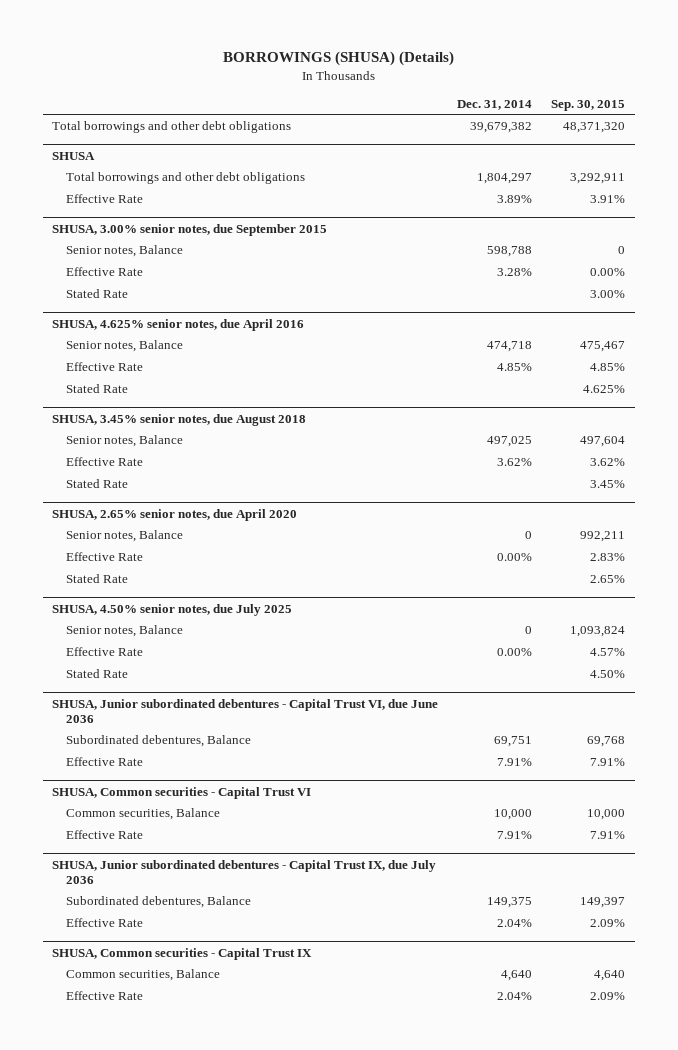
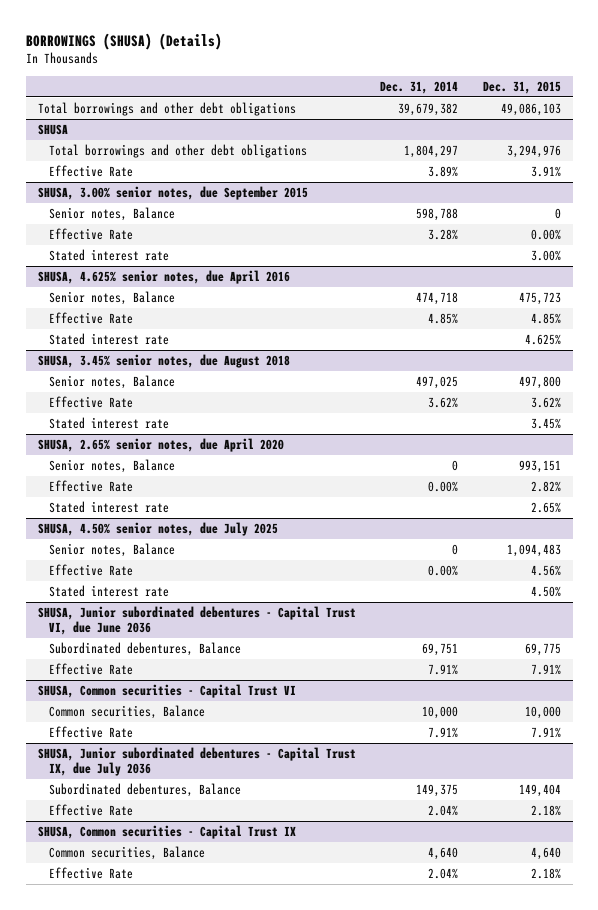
[551,99,626,111] Sep. 30, 2015 -> none
none -> [482,81,561,95] Dec. 31, 2015
[65,289,128,299] Stated Rate -> [48,248,169,261] Stated interest rate
[65,384,128,394] Stated Rate -> [48,332,169,345] Stated interest rate
[65,479,128,489] Stated Rate -> [48,416,169,429] Stated interest rate
[65,574,128,584] Stated Rate -> [48,500,169,513] Stated interest rate
[65,669,128,679] Stated Rate -> [48,584,169,597] Stated interest rate

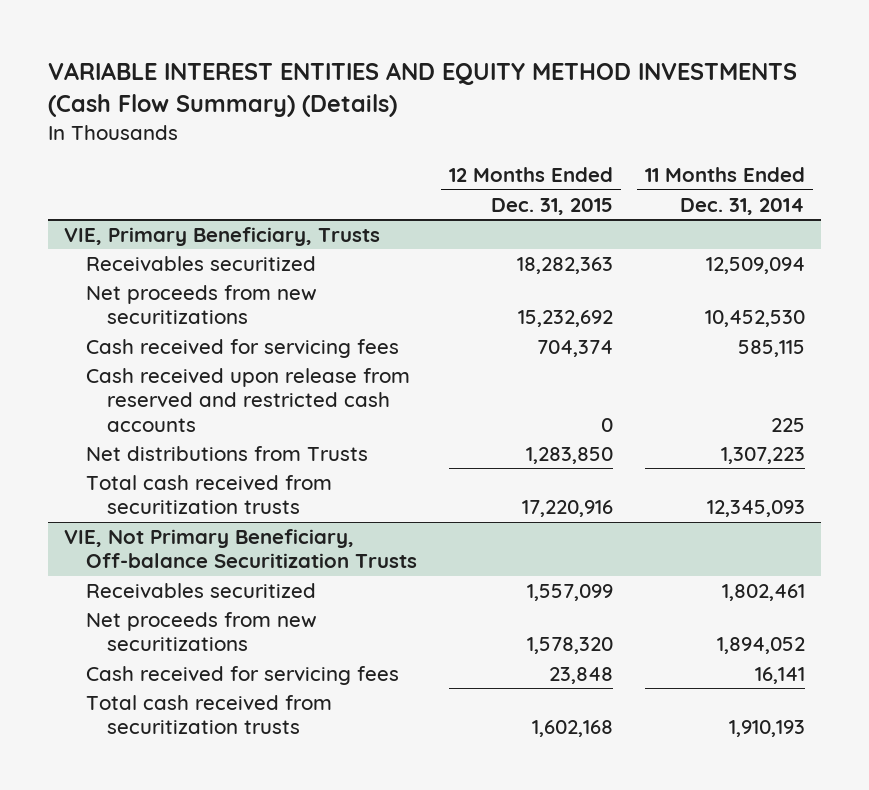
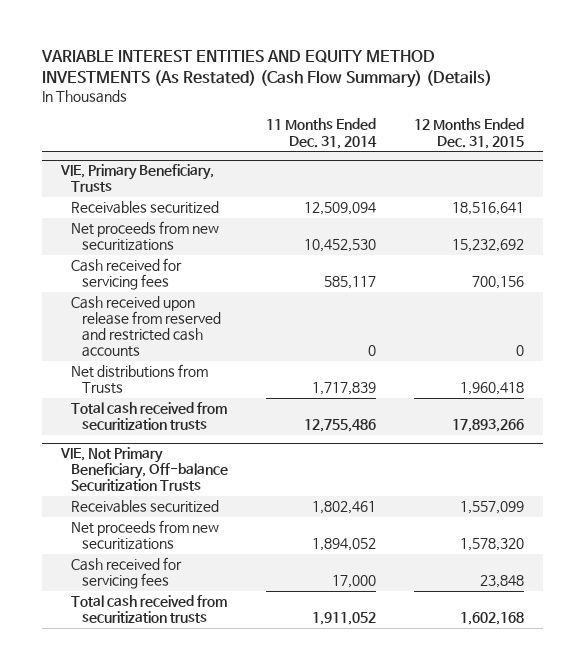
[48,62,798,118] VARIABLE INTEREST ENTITIES AND EQUITY METHOD INVESTMENTS (Cash Flow Summary) (Details) -> [40,50,492,89] VARIABLE INTEREST ENTITIES AND EQUITY METHOD INVESTMENTS (As Restated) (Cash Flow Summary) (Details)
[516,256,613,274] 18,282,363 -> [451,202,524,216] 18,516,641
[536,339,613,357] 704,374 -> [471,276,524,290] 700,156
[737,339,805,357] 585,115 -> [323,276,376,290] 585,117
[770,417,805,432] 225 -> [367,345,376,357] 0
[525,446,613,464] 1,283,850 -> [459,382,524,396] 1,960,418
[720,446,805,464] 1,307,223 -> [311,382,376,396] 1,717,839
[521,500,613,518] 17,220,916 -> [451,419,524,433] 17,893,266
[706,500,805,518] 12,345,093 -> [303,419,376,433] 12,755,486
[754,666,805,684] 16,141 -> [331,575,376,589] 17,000
[728,720,805,738] 1,910,193 -> [311,612,376,626] 1,911,052

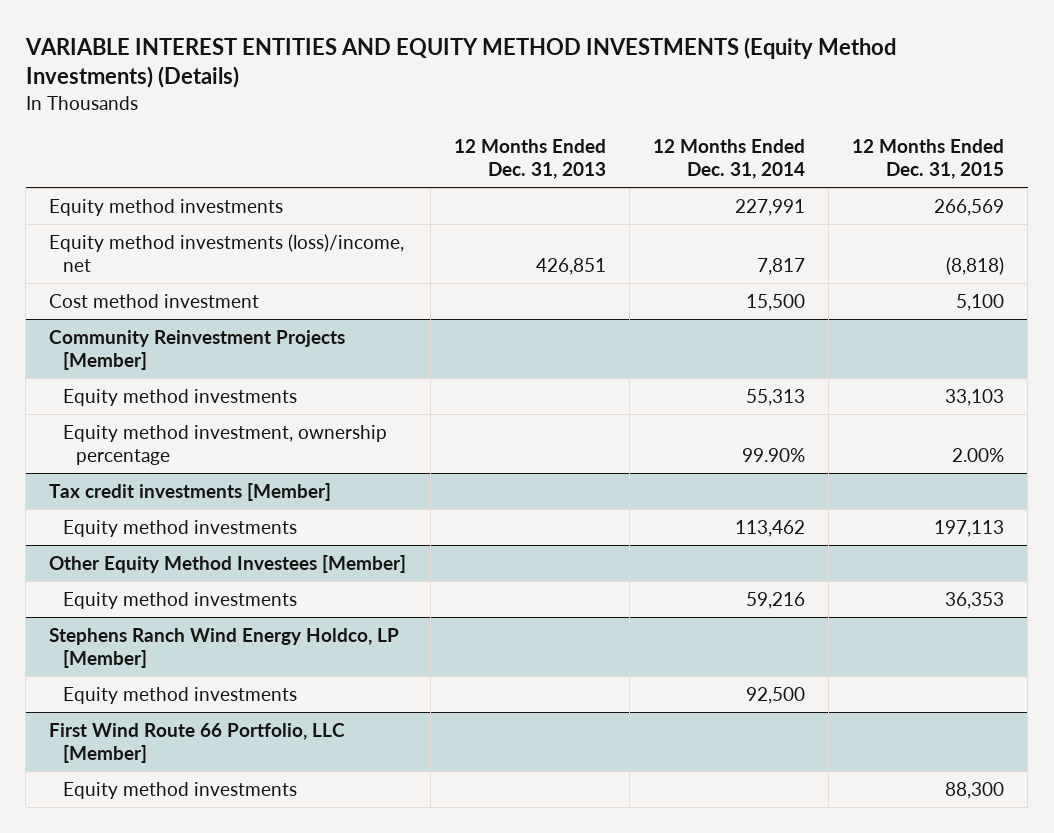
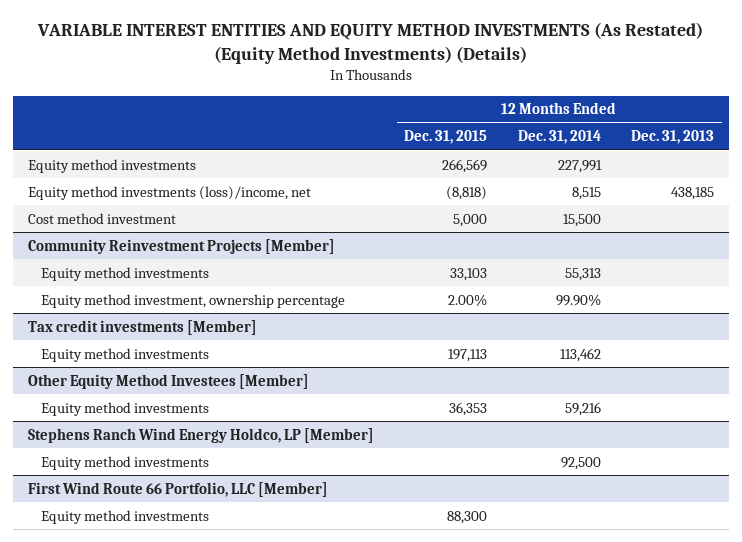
[24,37,896,89] VARIABLE INTEREST ENTITIES AND EQUITY METHOD INVESTMENTS (Equity Method Investments) (Details) -> [37,22,704,64] VARIABLE INTEREST ENTITIES AND EQUITY METHOD INVESTMENTS (As Restated) (Equity Method Investments) (Details)
[535,257,606,275] 426,851 -> [671,186,715,200] 438,185
[756,257,805,275] 7,817 -> [571,186,601,200] 8,515
[956,293,1005,311] 5,100 -> [453,213,488,227] 5,000

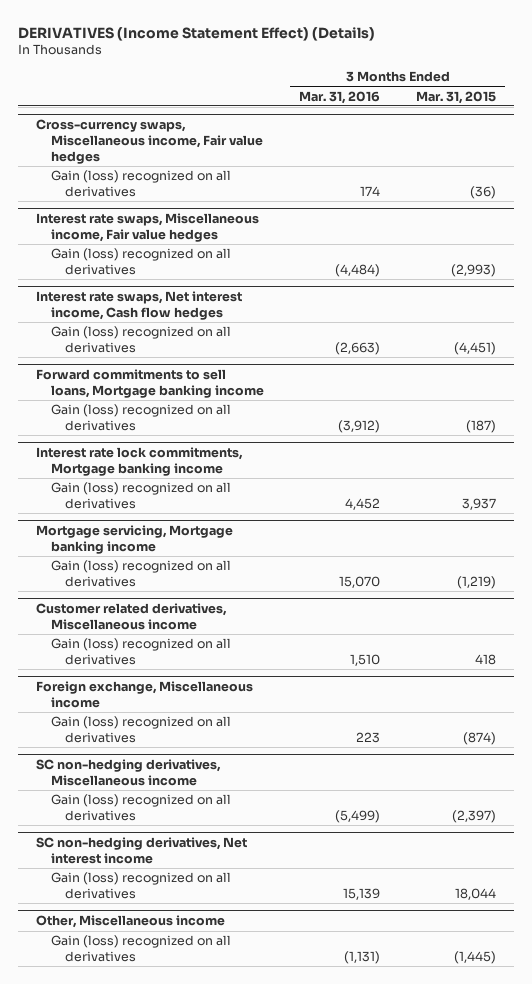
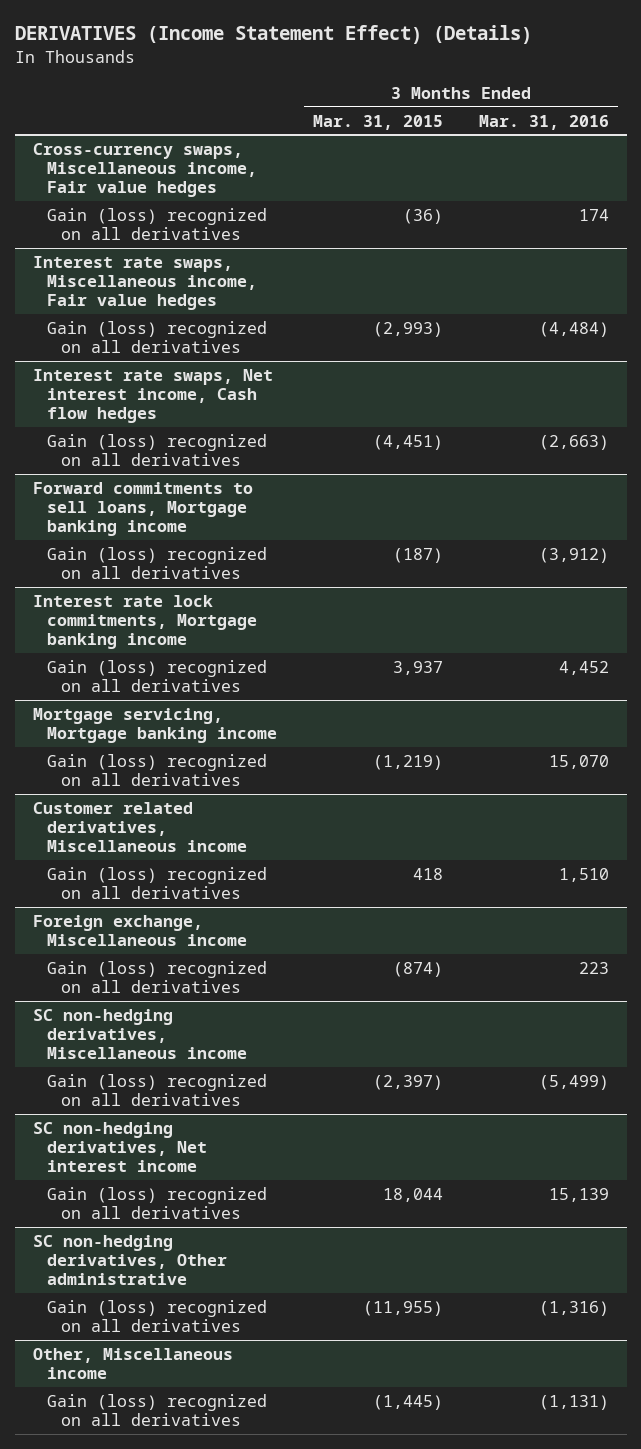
none -> [32,1234,228,1286] SC non-hedging derivatives, Other administrative
none -> [47,1299,268,1333] Gain (loss) recognized on all derivatives

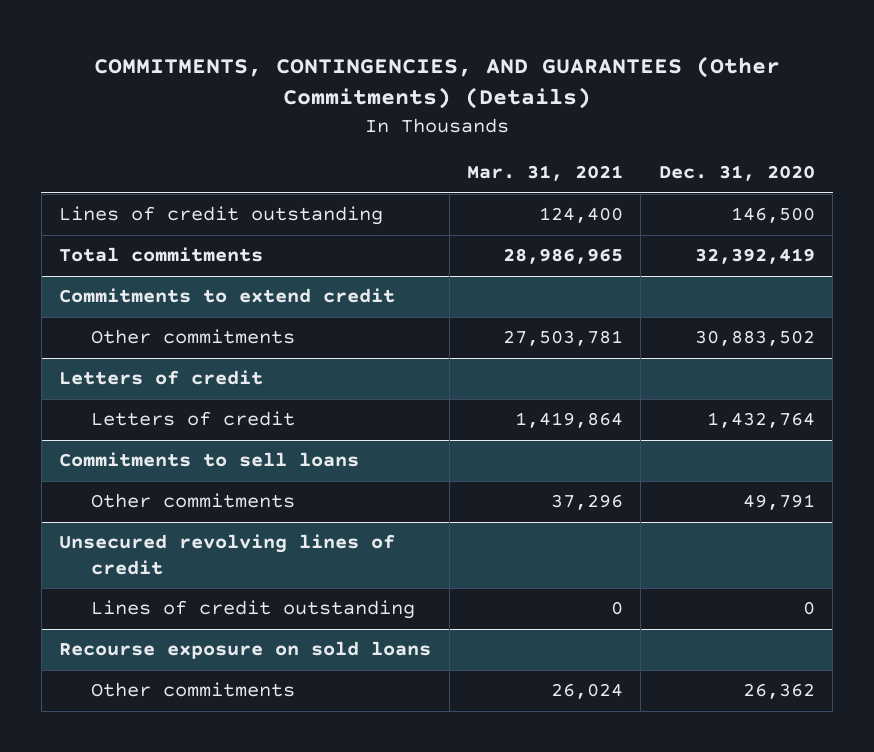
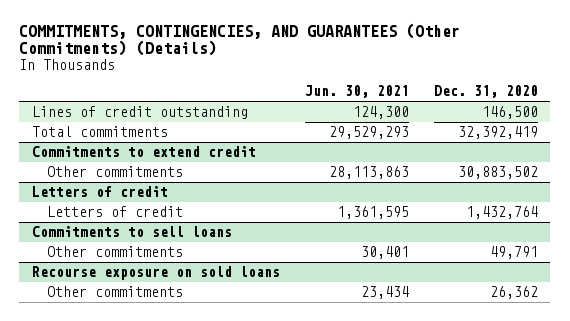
[467,165,624,182] Mar. 31, 2021 -> none
none -> [304,85,409,99] Jun. 30, 2021
[59,534,396,576] Unsecured revolving lines of credit -> none
[90,600,415,620] Lines of credit outstanding -> none

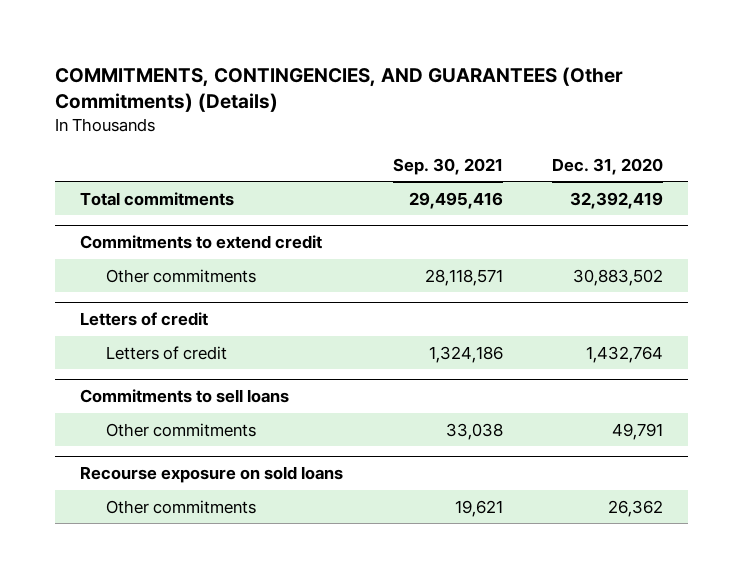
[304,85,409,99] Jun. 30, 2021 -> none
none -> [392,157,503,175] Sep. 30, 2021
[31,106,248,120] Lines of credit outstanding -> none

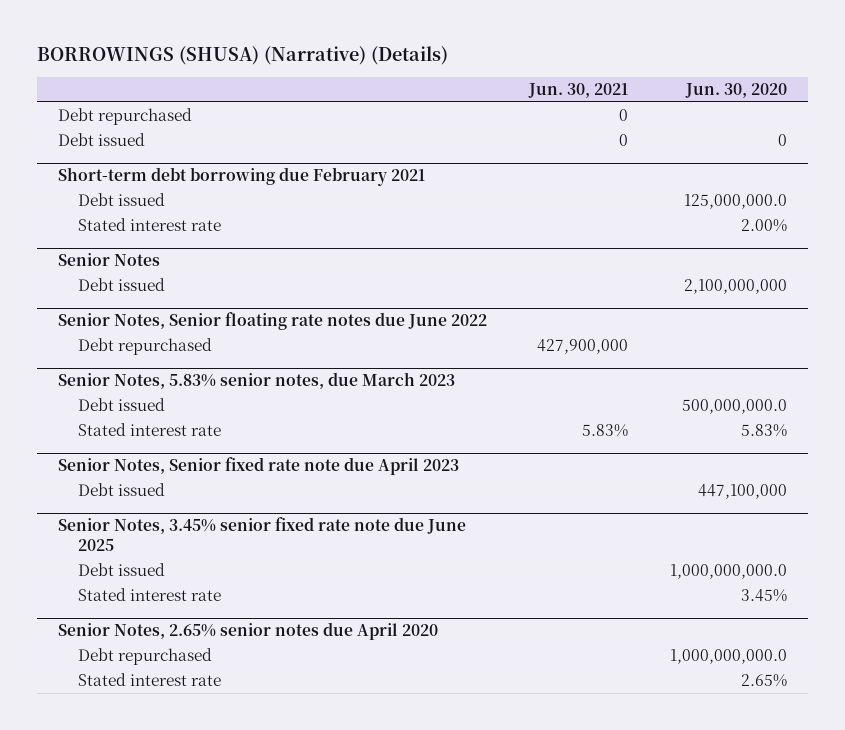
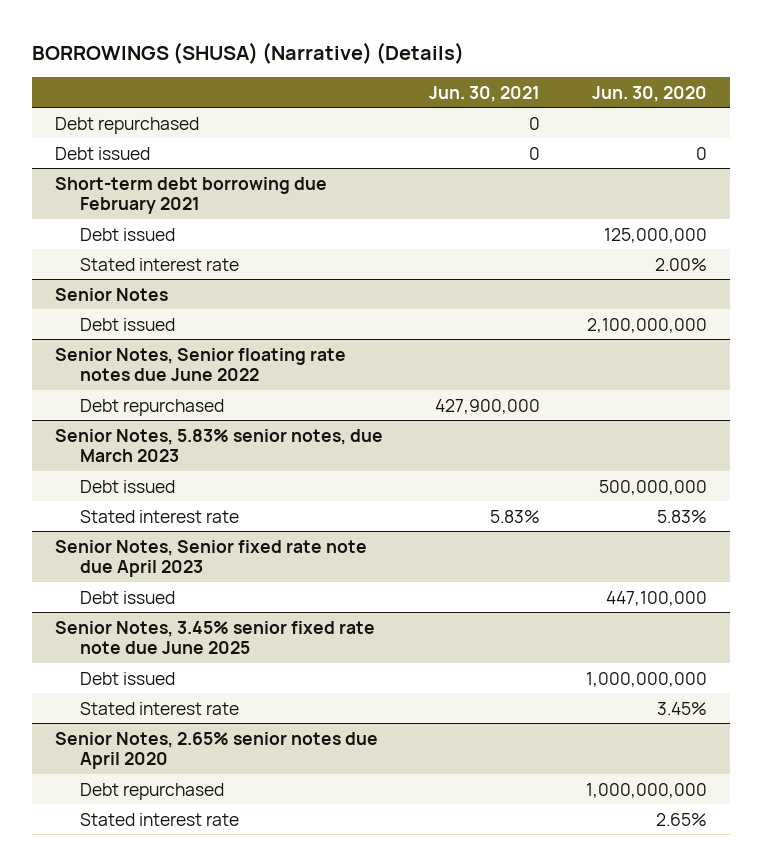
[683,194,787,210] 125,000,000.0 -> [603,227,707,243] 125,000,000
[681,399,787,415] 500,000,000.0 -> [598,479,707,495] 500,000,000
[669,564,787,580] 1,000,000,000.0 -> [585,671,707,687] 1,000,000,000
[669,649,787,665] 1,000,000,000.0 -> [585,782,707,798] 1,000,000,000

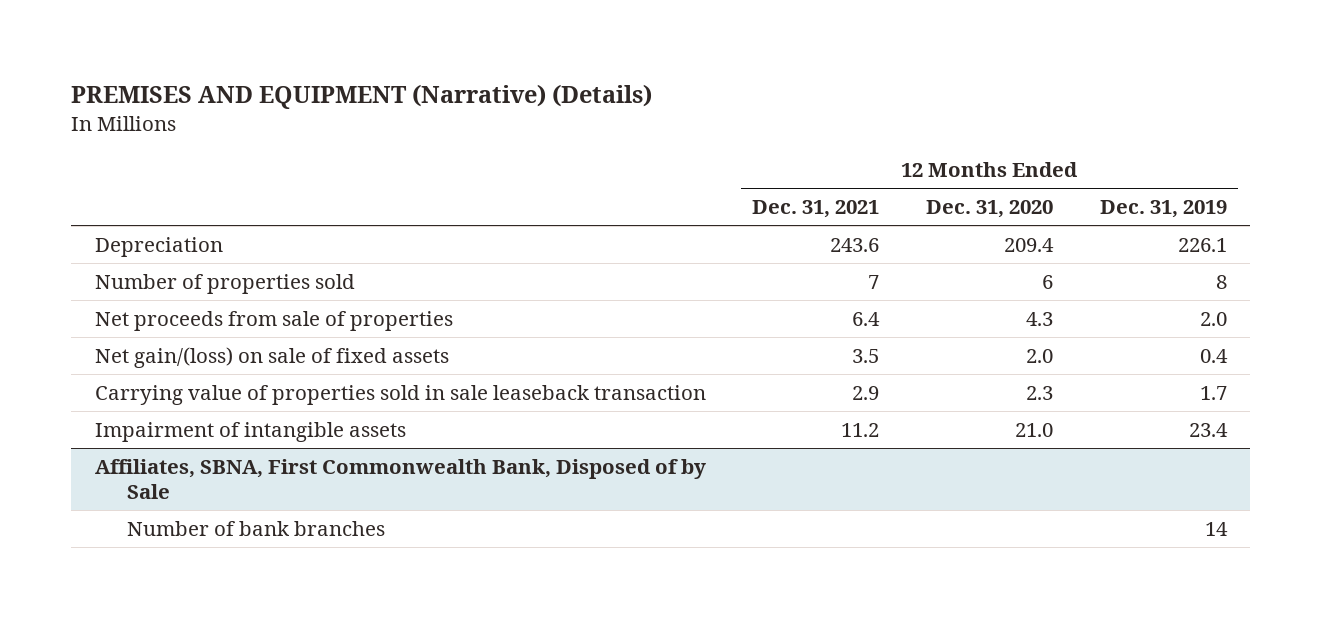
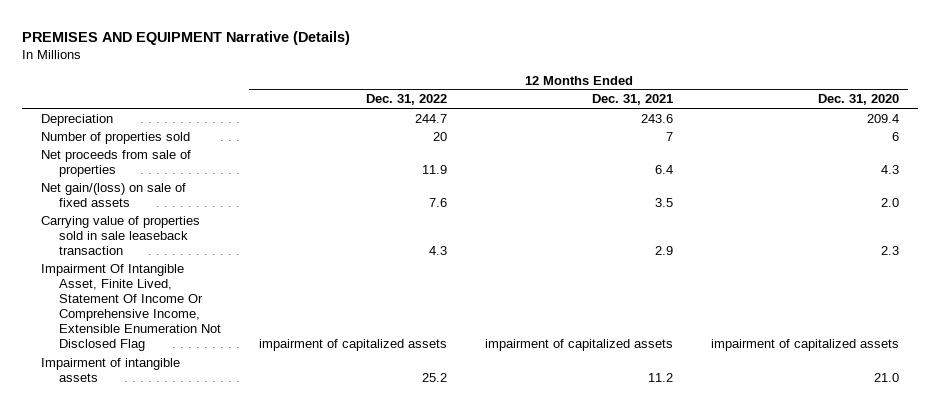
[71,84,653,110] PREMISES AND EQUIPMENT (Narrative) (Details) -> [21,30,350,45] PREMISES AND EQUIPMENT Narrative (Details)
[1099,200,1227,219] Dec. 31, 2019 -> none
none -> [365,94,447,106] Dec. 31, 2022
none -> [40,263,221,351] Impairment Of Intangible Asset, Finite Lived, Statement Of Income Or Comprehensive Income, Extensible Enumeration Not Disclosed Flag
[94,458,706,499] Affiliates, SBNA, First Commonwealth Bank, Disposed of by Sale -> none
[126,520,385,536] Number of bank branches -> none

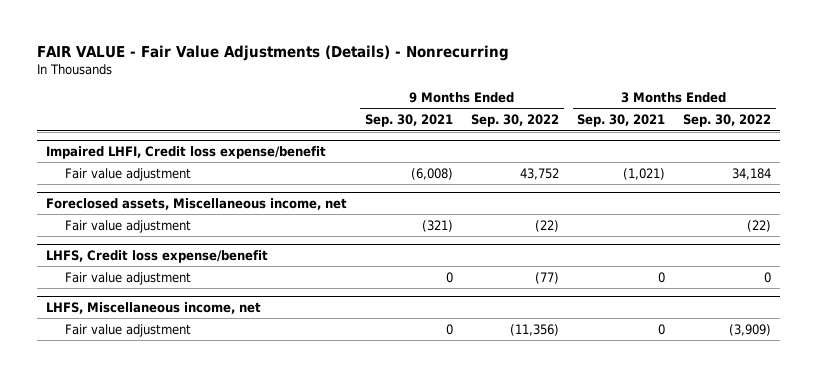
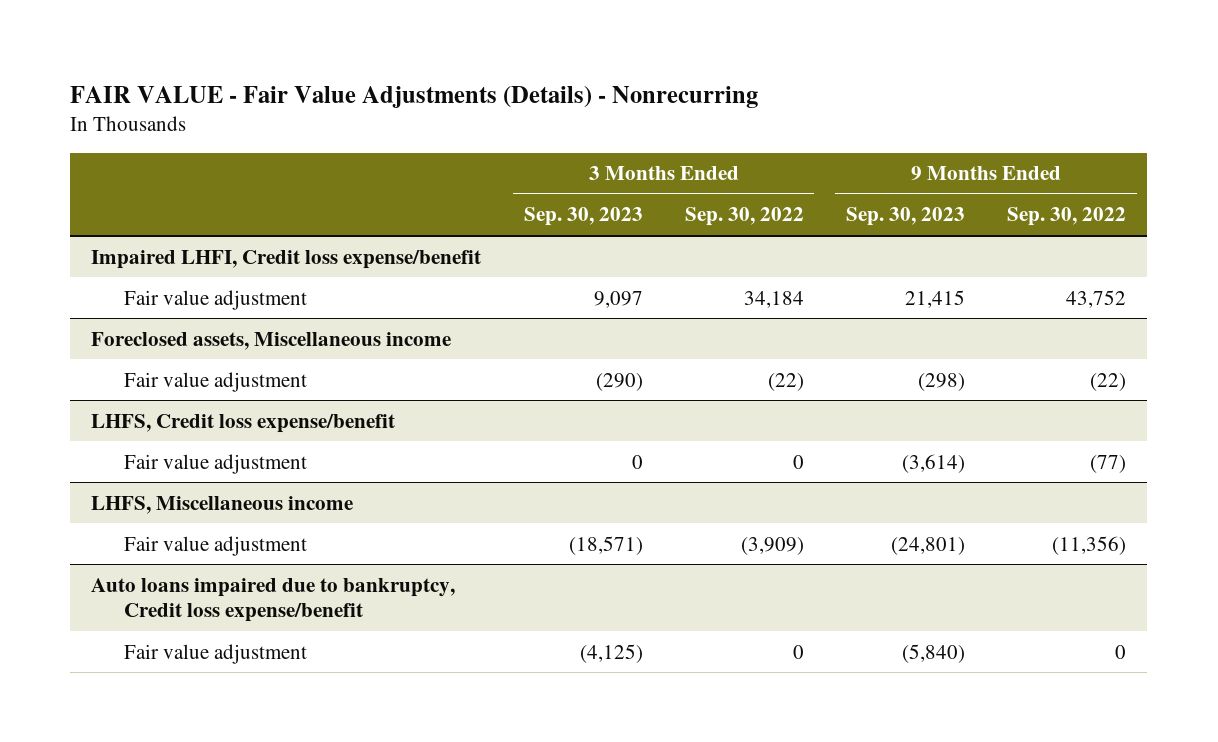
[364,114,453,128] Sep. 30, 2021 -> none
[577,114,666,128] Sep. 30, 2021 -> none
none -> [523,207,643,227] Sep. 30, 2023
none -> [846,207,966,227] Sep. 30, 2023
[45,197,347,210] Foreclosed assets, Miscellaneous income, net -> [91,331,452,350] Foreclosed assets, Miscellaneous income
[45,301,261,314] LHFS, Miscellaneous income, net -> [91,495,354,514] LHFS, Miscellaneous income
none -> [91,577,456,623] Auto loans impaired due to bankruptcy, Credit loss expense/benefit
none -> [123,643,307,664] Fair value adjustment

